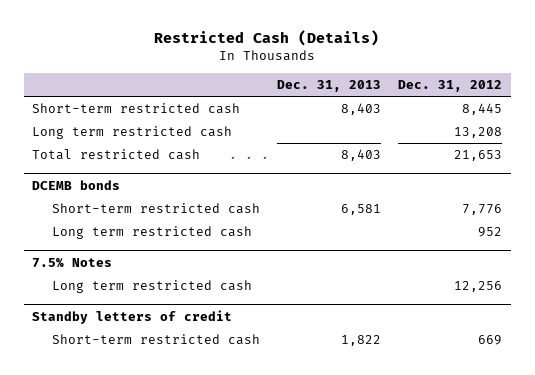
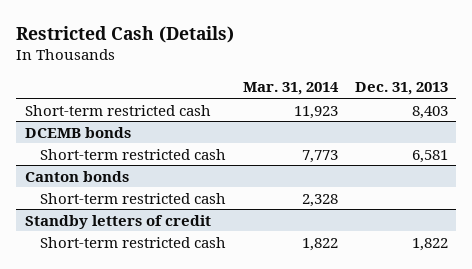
[398,80,503,93] Dec. 31, 2012 -> none
none -> [242,82,339,96] Mar. 31, 2014
[32,126,233,140] Long term restricted cash -> none
[32,149,201,161] Total restricted cash -> none
[52,226,253,240] Long term restricted cash -> none
[32,258,113,269] 7.5% Notes -> none
[52,280,253,294] Long term restricted cash -> none
none -> [24,170,129,182] Canton bonds
none -> [39,192,226,204] Short-term restricted cash

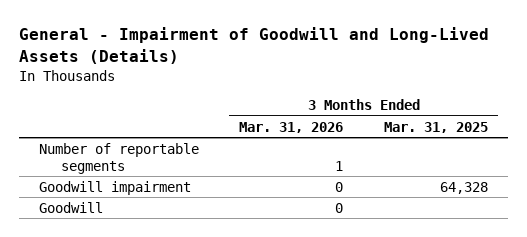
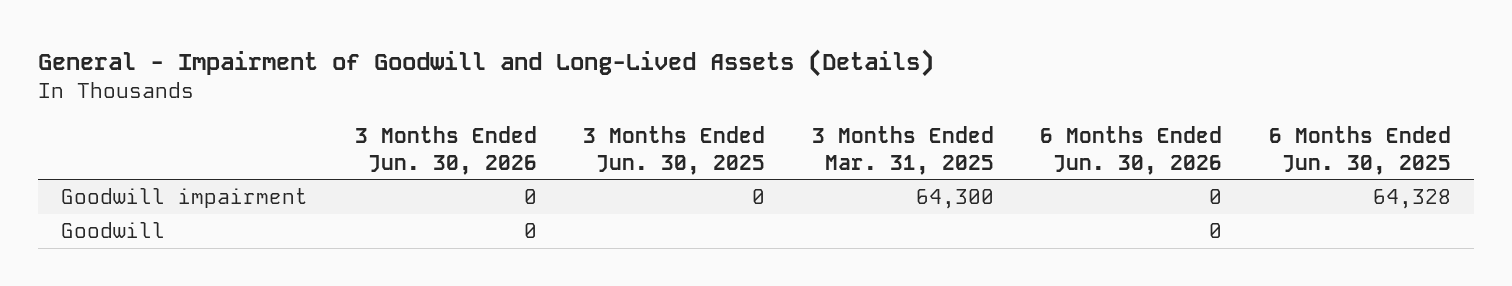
[239,121,344,133] Mar. 31, 2026 -> none
none -> [354,126,537,175] 3 Months Ended Jun. 30, 2026
none -> [583,126,766,175] 3 Months Ended Jun. 30, 2025
none -> [1040,126,1223,175] 6 Months Ended Jun. 30, 2026
none -> [1269,126,1452,175] 6 Months Ended Jun. 30, 2025
[38,142,199,174] Number of reportable segments -> none
[439,181,488,194] 64,328 -> [915,189,994,210] 64,300

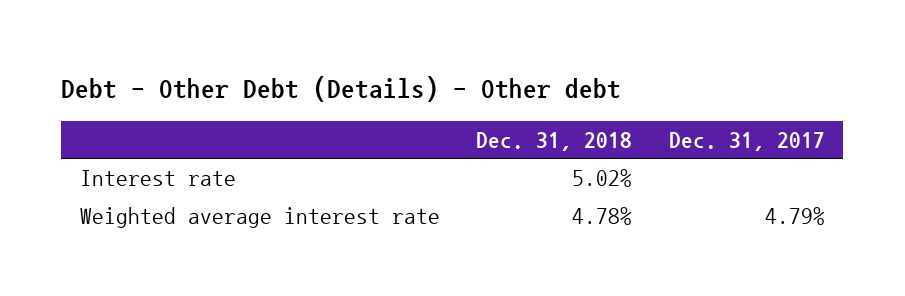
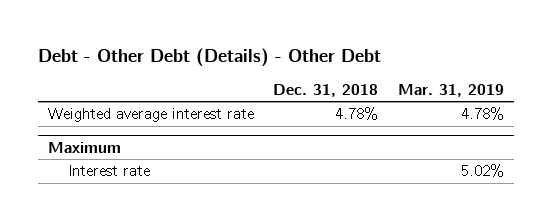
[61,76,622,103] Debt - Other Debt (Details) - Other debt -> [38,48,382,68] Debt - Other Debt (Details) - Other Debt
[669,131,826,151] Dec. 31, 2017 -> none
none -> [398,83,505,97] Mar. 31, 2019
[79,170,236,187] Interest rate -> none
none -> [47,141,121,153] Maximum
none -> [68,165,151,177] Interest rate

